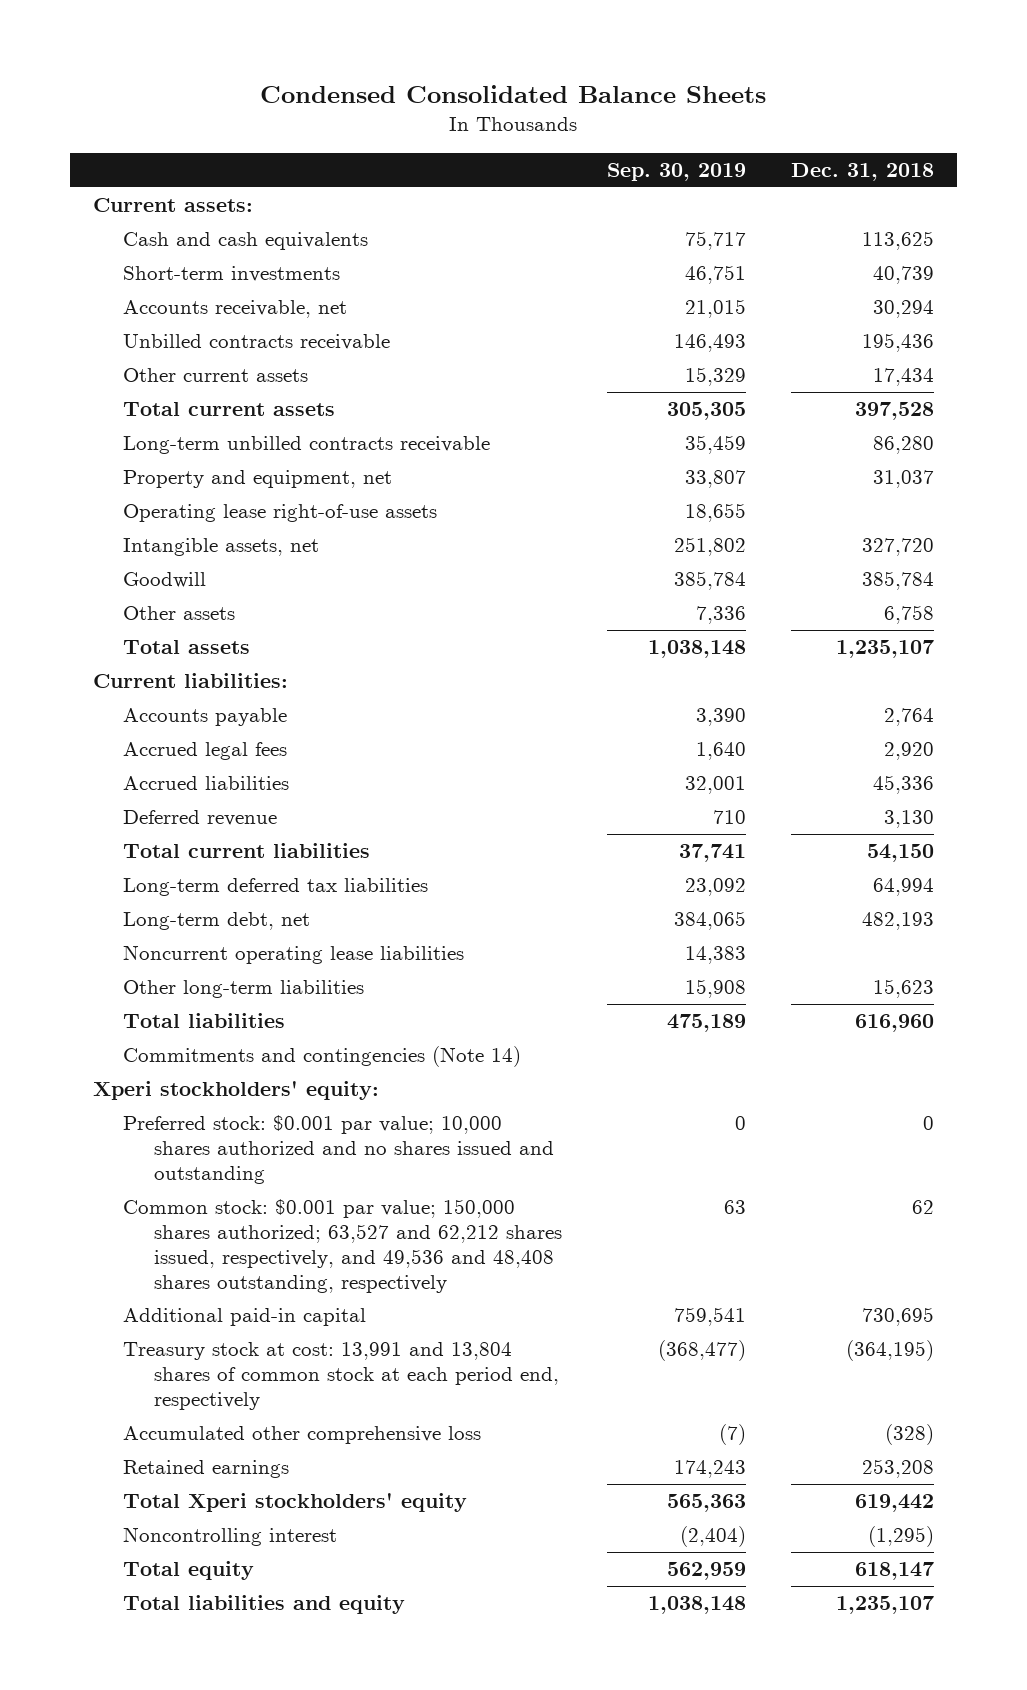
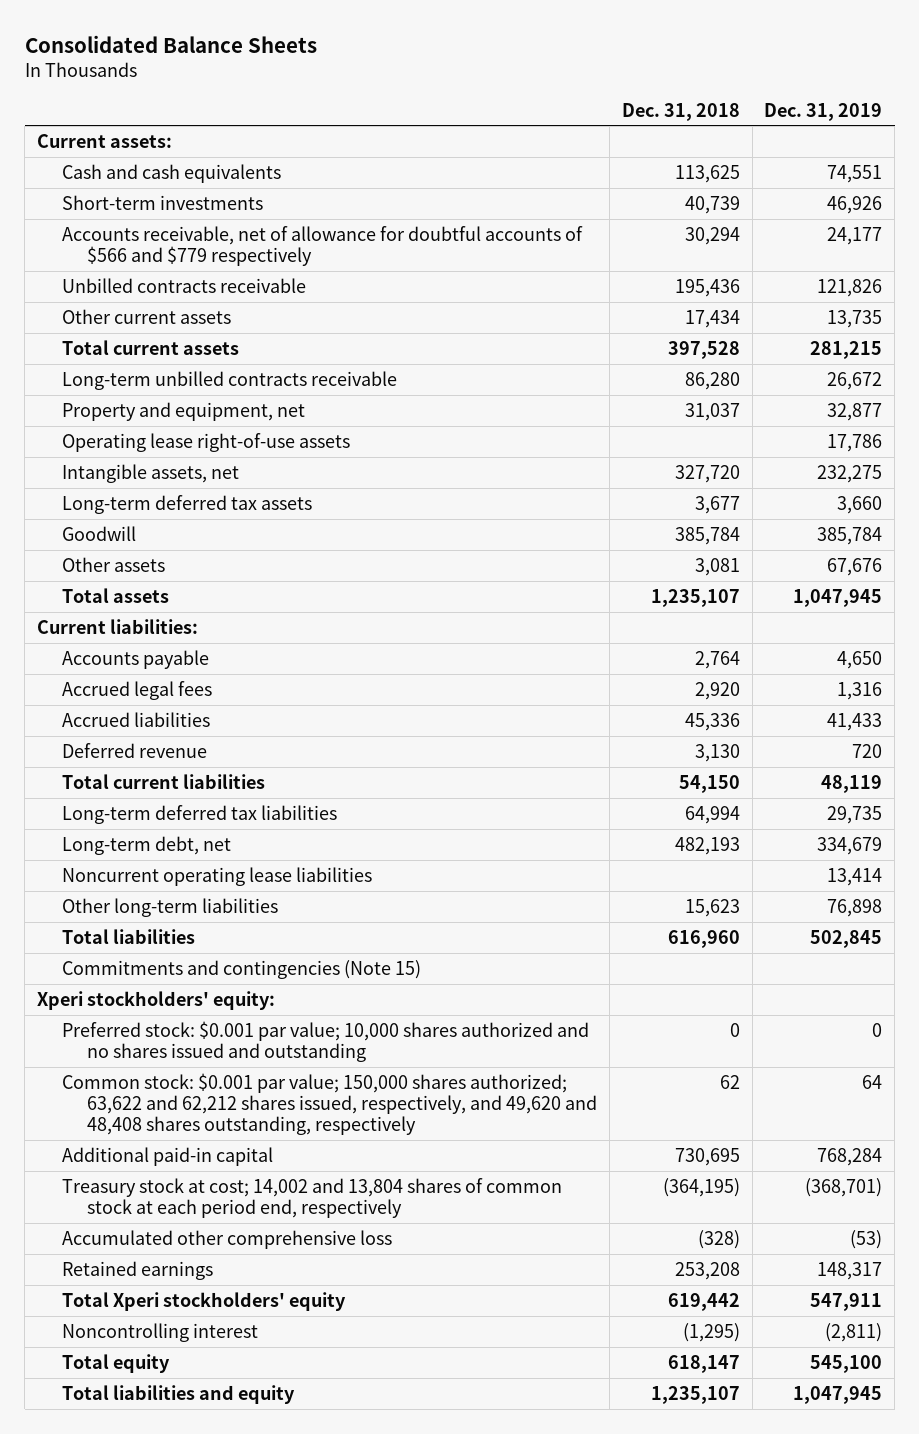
[260,84,767,103] Condensed Consolidated Balance Sheets -> [24,34,317,53] Consolidated Balance Sheets
[607,162,747,181] Sep. 30, 2019 -> none
none -> [764,102,883,121] Dec. 31, 2019
[123,300,348,319] Accounts receivable, net -> [62,225,584,266] Accounts receivable, net of allowance for doubtful accounts of $566 and $779 respectively
none -> [62,494,313,514] Long-term deferred tax assets
[884,605,935,625] 6,758 -> [694,557,740,576] 3,081
[123,1046,522,1068] Commitments and contingencies (Note 14) -> [62,959,422,979] Commitments and contingencies (Note 15)
[123,1199,562,1293] Common stock: $0.001 par value; 150,000 shares authorized; 63,527 and 62,212 shares issued, respectively, and 49,536 and 48,408 shares outstanding, respectively -> [62,1072,598,1135] Common stock: $0.001 par value; 150,000 shares authorized; 63,622 and 62,212 shares issued, respectively, and 49,620 and 48,408 shares outstanding, respectively
[123,1342,559,1410] Treasury stock at cost: 13,991 and 13,804 shares of common stock at each period end, respectively -> [62,1177,563,1218] Treasury stock at cost; 14,002 and 13,804 shares of common stock at each period end, respectively

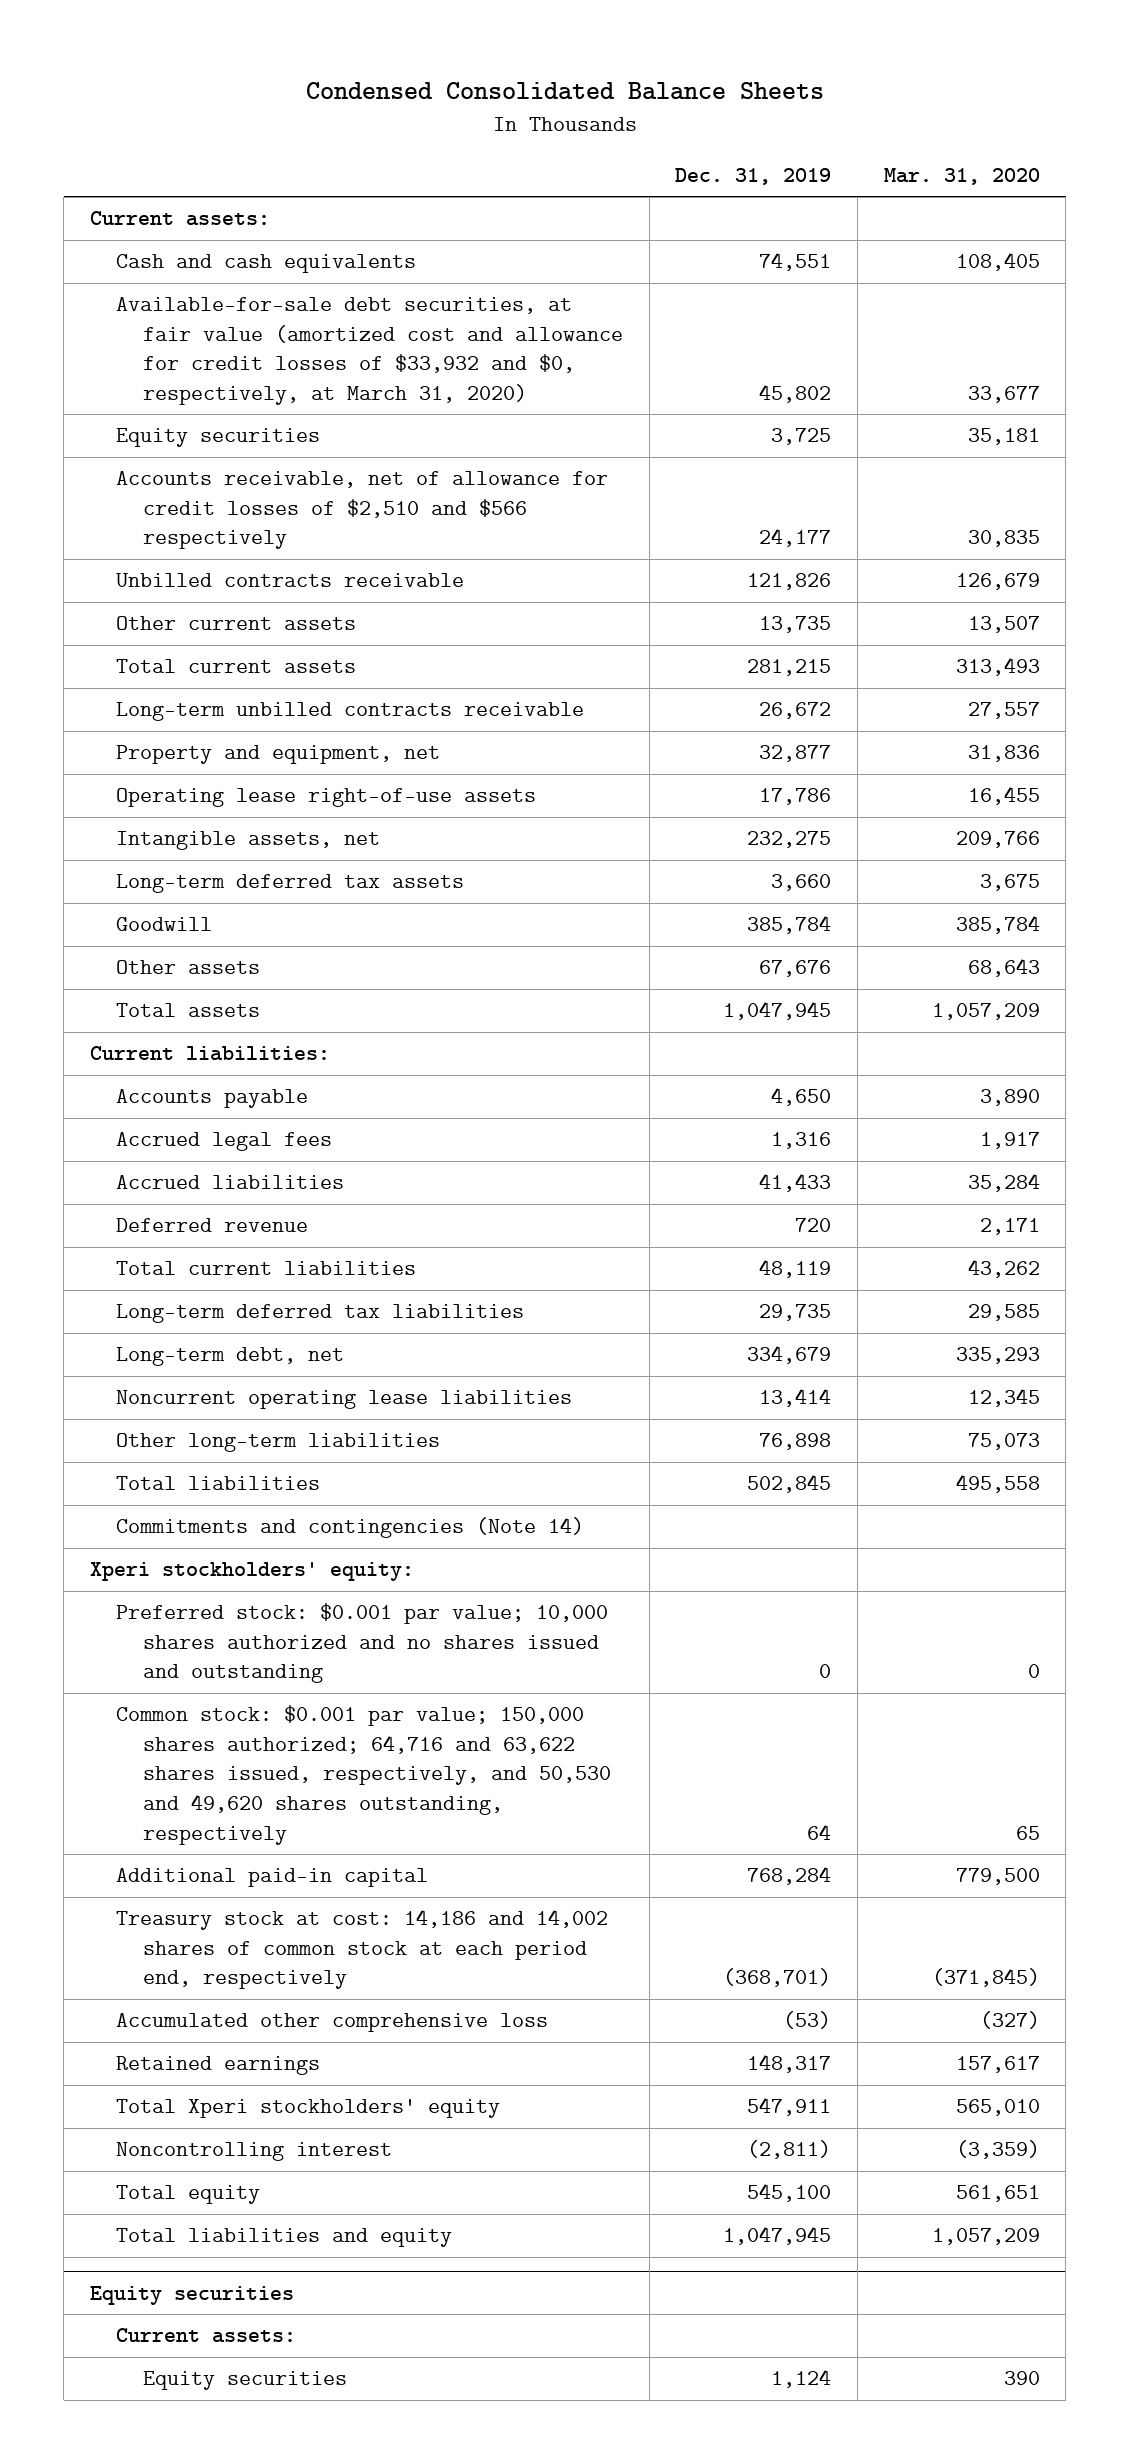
[24,34,317,53] Consolidated Balance Sheets -> [305,82,824,101] Condensed Consolidated Balance Sheets
[621,102,740,121] Dec. 31, 2018 -> none
none -> [883,167,1040,185] Mar. 31, 2020
[62,194,264,210] Short-term investments -> none
none -> [116,297,623,406] Available-for-sale debt securities, at fair value (amortized cost and allowance for credit losses of $33,932 and $0, respectively, at March 31, 2020)
none -> [116,428,321,448] Equity securities
[62,225,584,266] Accounts receivable, net of allowance for doubtful accounts of $566 and $779 respectively -> [116,471,609,550] Accounts receivable, net of allowance for credit losses of $2,510 and $566 respectively
[62,959,422,979] Commitments and contingencies (Note 15) -> [116,1517,585,1539] Commitments and contingencies (Note 14)
[62,1072,598,1135] Common stock: $0.001 par value; 150,000 shares authorized; 63,622 and 62,212 shares issued, respectively, and 49,620 and 48,408 shares outstanding, respectively -> [116,1705,611,1845] Common stock: $0.001 par value; 150,000 shares authorized; 64,716 and 63,622 shares issued, respectively, and 50,530 and 49,620 shares outstanding, respectively
[62,1177,563,1218] Treasury stock at cost; 14,002 and 13,804 shares of common stock at each period end, respectively -> [116,1909,609,1990] Treasury stock at cost: 14,186 and 14,002 shares of common stock at each period end, respectively
none -> [89,2286,294,2306] Equity securities
none -> [116,2328,297,2344] Current assets:
none -> [142,2371,347,2391] Equity securities

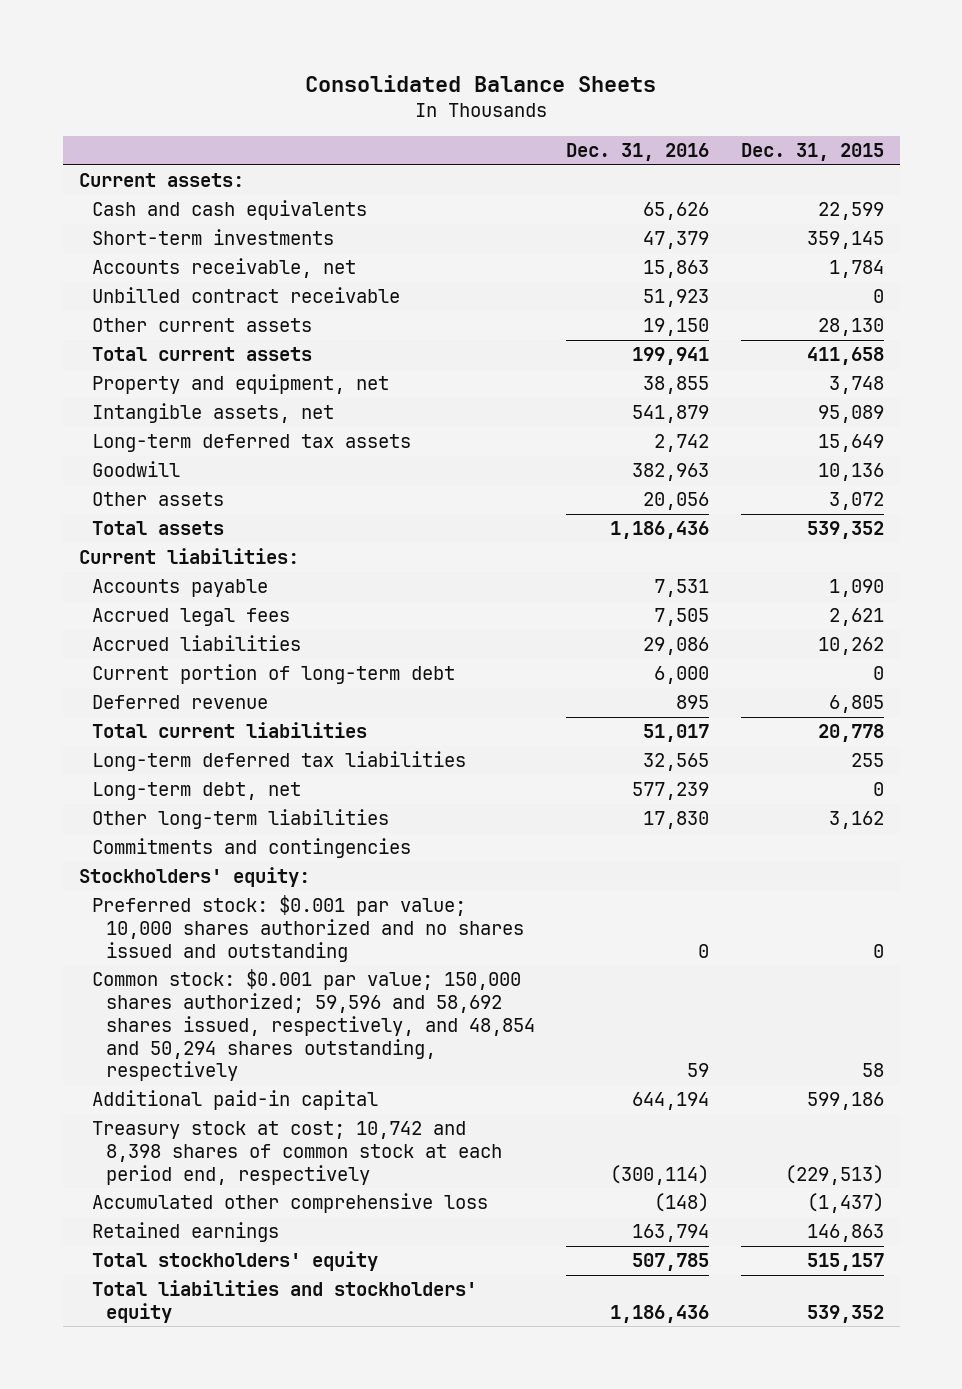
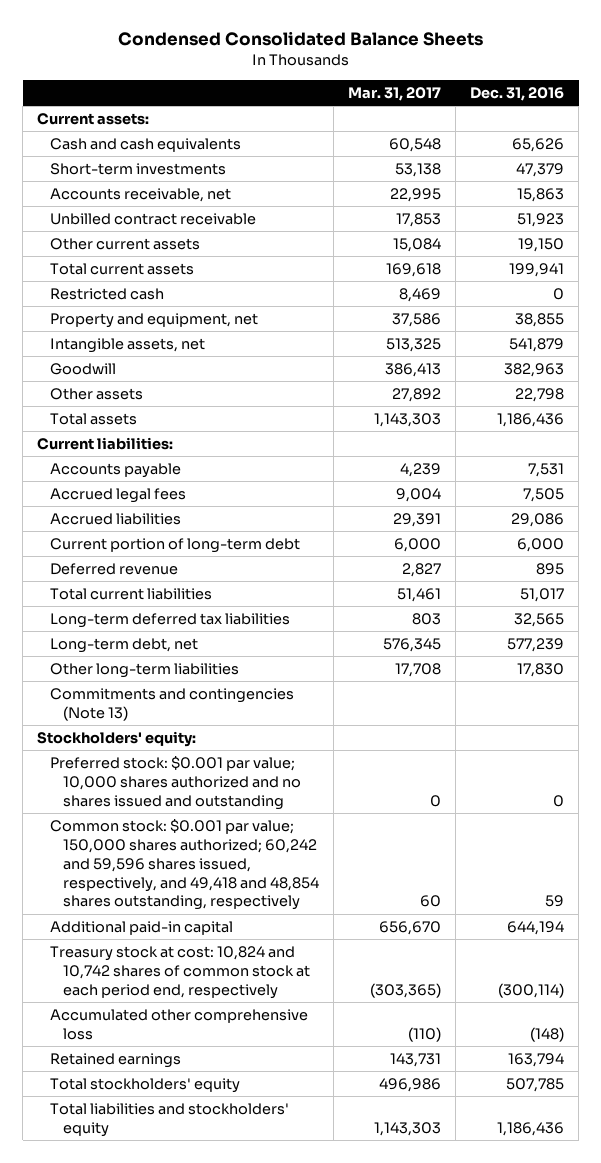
[305,74,657,92] Consolidated Balance Sheets -> [117,31,483,47] Condensed Consolidated Balance Sheets
[740,143,884,162] Dec. 31, 2015 -> none
none -> [348,86,442,101] Mar. 31, 2017
none -> [50,288,165,301] Restricted cash
[92,434,412,453] Long-term deferred tax assets -> none
[643,492,710,511] 20,056 -> [515,388,565,403] 22,798
[92,838,412,859] Commitments and contingencies -> [50,688,295,721] Commitments and contingencies (Note 13)
[92,969,535,1082] Common stock: $0.001 par value; 150,000 shares authorized; 59,596 and 58,692 shares issued, respectively, and 48,854 and 50,294 shares outstanding, respectively -> [50,819,319,911] Common stock: $0.001 par value; 150,000 shares authorized; 60,242 and 59,596 shares issued, respectively, and 49,418 and 48,854 shares outstanding, respectively
[92,1121,502,1185] Treasury stock at cost; 10,742 and 8,398 shares of common stock at each period end, respectively -> [50,946,310,999] Treasury stock at cost: 10,824 and 10,742 shares of common stock at each period end, respectively

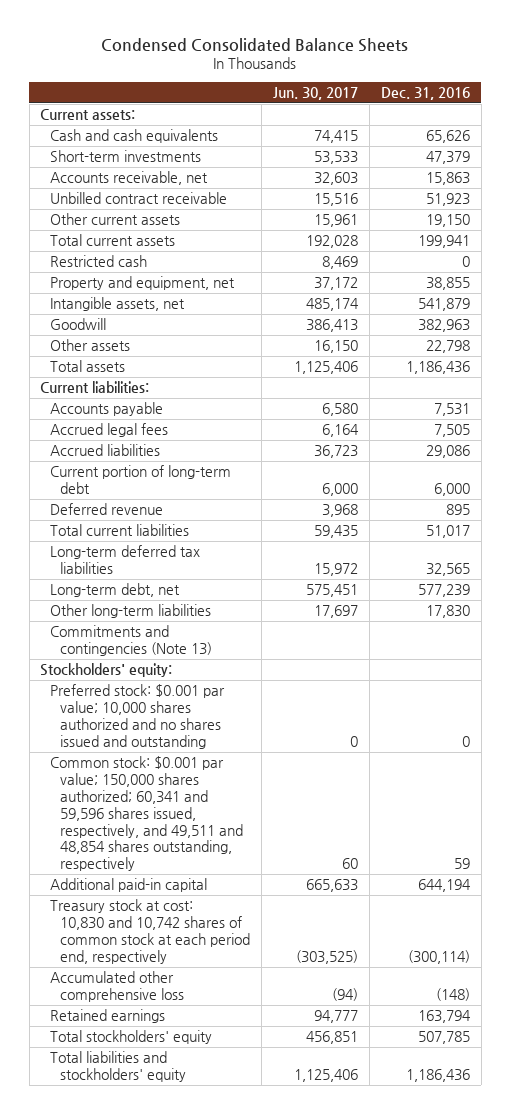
[348,86,442,101] Mar. 31, 2017 -> none
none -> [273,86,359,100] Jun. 30, 2017
[50,819,319,911] Common stock: $0.001 par value; 150,000 shares authorized; 60,242 and 59,596 shares issued, respectively, and 49,418 and 48,854 shares outstanding, respectively -> [50,756,244,872] Common stock: $0.001 par value; 150,000 shares authorized; 60,341 and 59,596 shares issued, respectively, and 49,511 and 48,854 shares outstanding, respectively
[50,946,310,999] Treasury stock at cost: 10,824 and 10,742 shares of common stock at each period end, respectively -> [50,899,251,964] Treasury stock at cost: 10,830 and 10,742 shares of common stock at each period end, respectively

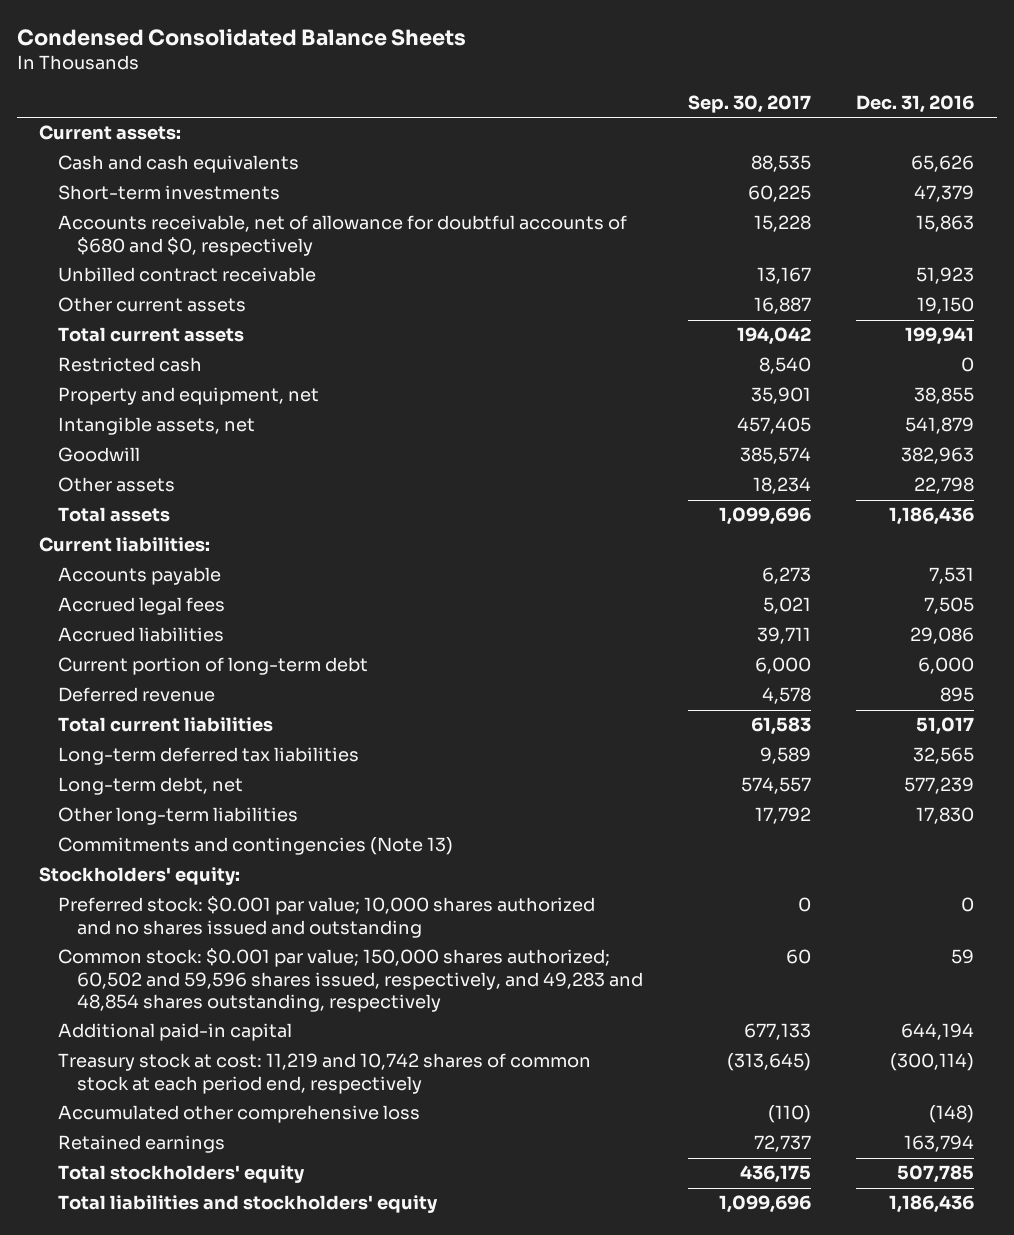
[273,86,359,100] Jun. 30, 2017 -> none
none -> [687,95,811,114] Sep. 30, 2017
[50,171,209,186] Accounts receivable, net -> [57,215,627,256] Accounts receivable, net of allowance for doubtful accounts of $680 and $0, respectively
[50,756,244,872] Common stock: $0.001 par value; 150,000 shares authorized; 60,341 and 59,596 shares issued, respectively, and 49,511 and 48,854 shares outstanding, respectively -> [57,948,643,1013] Common stock: $0.001 par value; 150,000 shares authorized; 60,502 and 59,596 shares issued, respectively, and 49,283 and 48,854 shares outstanding, respectively
[50,899,251,964] Treasury stock at cost: 10,830 and 10,742 shares of common stock at each period end, respectively -> [57,1053,591,1094] Treasury stock at cost: 11,219 and 10,742 shares of common stock at each period end, respectively

